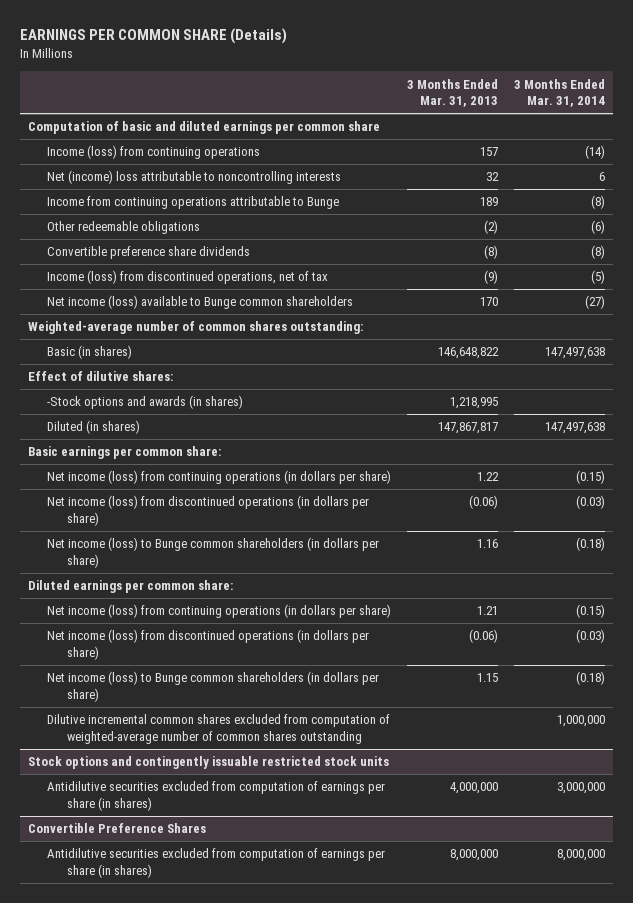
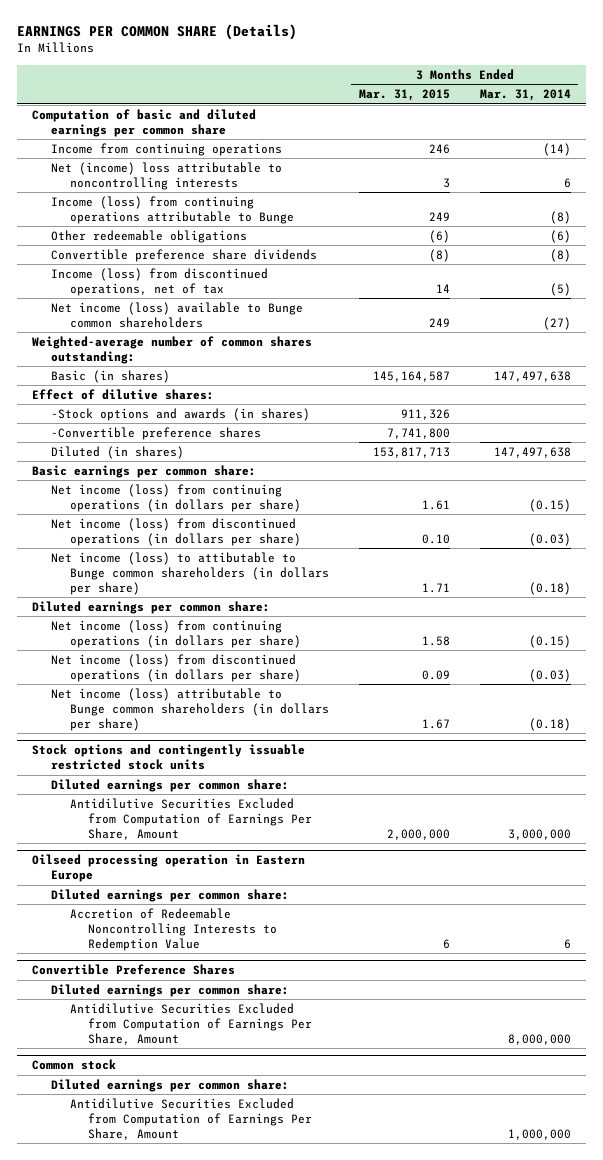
[407,78,499,108] 3 Months Ended Mar. 31, 2013 -> none
none -> [358,89,450,102] Mar. 31, 2015
[47,145,261,160] Income (loss) from continuing operations -> [50,143,282,157] Income from continuing operations
[47,196,340,210] Income from continuing operations attributable to Bunge -> [50,196,294,224] Income (loss) from continuing operations attributable to Bunge
none -> [50,427,261,441] -Convertible preference shares
[47,537,380,568] Net income (loss) to Bunge common shareholders (in dollars per share) -> [50,552,329,595] Net income (loss) to attibutable to Bunge common shareholders (in dollars per share)
[47,714,391,744] Dilutive incremental common shares excluded from computation of weighted-average number of common shares outstanding -> none
[47,671,380,702] Net income (loss) to Bunge common shareholders (in dollars per share) -> [50,688,329,731] Net income (loss) attributable to Bunge common shareholders (in dollars per share)
none -> [50,779,289,793] Diluted earnings per common share:
[47,781,386,811] Antidilutive securities excluded from computation of earnings per share (in shares) -> [69,798,313,840] Antidilutive Securities Excluded from Computation of Earnings Per Share, Amount
none -> [31,854,305,883] Oilseed processing operation in Eastern Europe
none -> [50,889,289,903] Diluted earnings per common share:
none -> [69,908,278,951] Accretion of Redeemable Noncontrolling Interests to Redemption Value
none -> [50,984,289,998] Diluted earnings per common share:
[47,848,386,878] Antidilutive securities excluded from computation of earnings per share (in shares) -> [69,1003,313,1045] Antidilutive Securities Excluded from Computation of Earnings Per Share, Amount
none -> [31,1059,116,1071] Common stock
none -> [50,1079,289,1093] Diluted earnings per common share:
none -> [69,1098,313,1140] Antidilutive Securities Excluded from Computation of Earnings Per Share, Amount

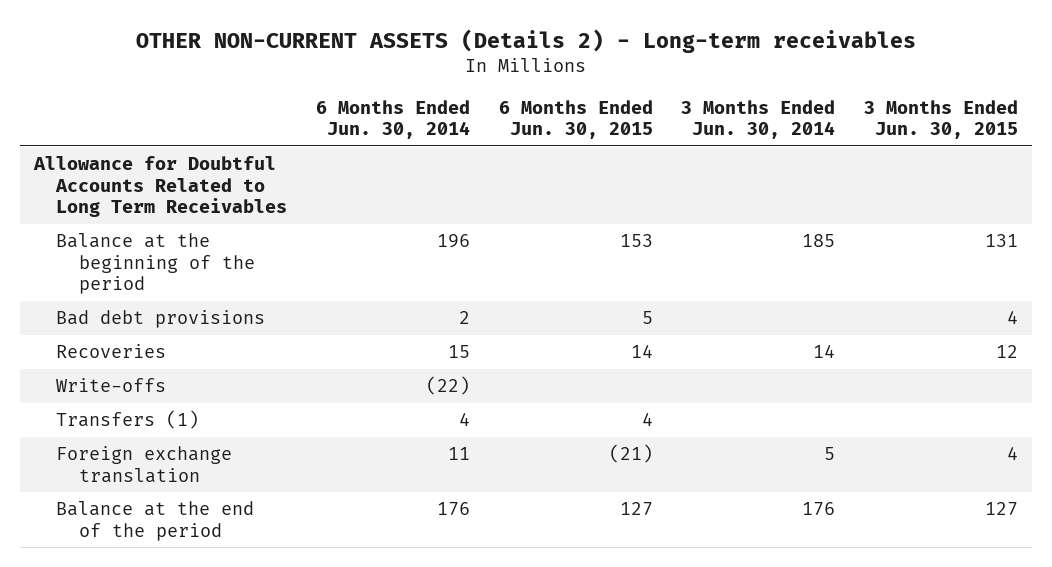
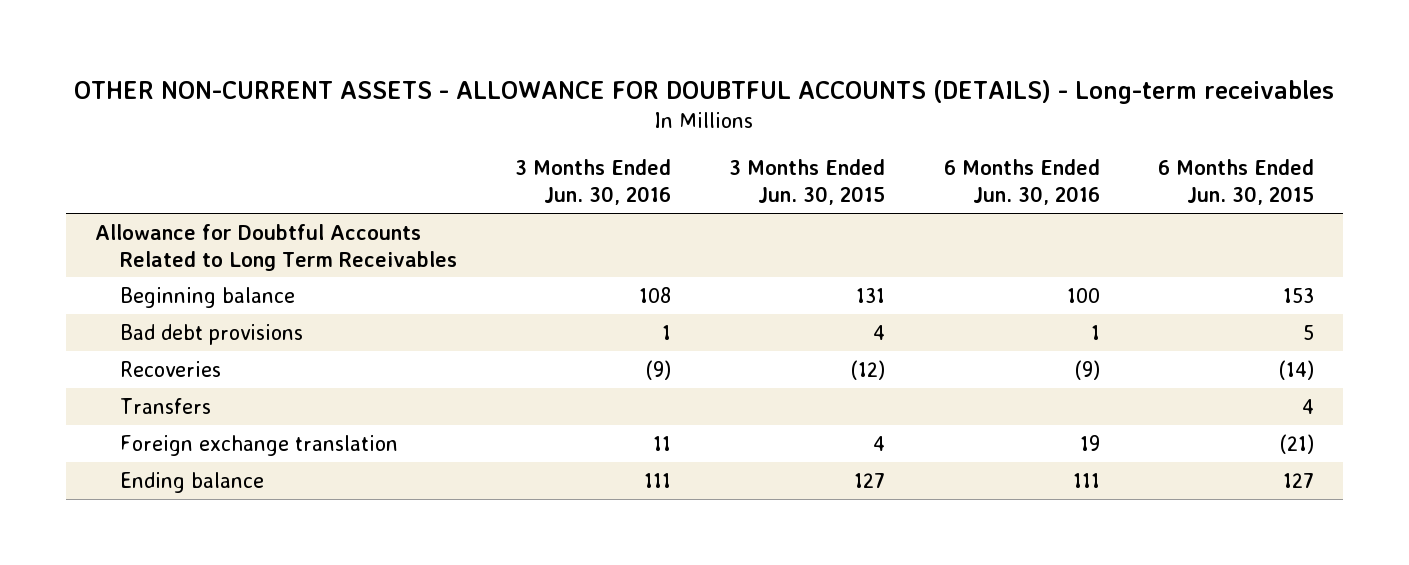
[136,28,917,53] OTHER NON-CURRENT ASSETS (Details 2) - Long-term receivables -> [74,80,1335,105] OTHER NON-CURRENT ASSETS - ALLOWANCE FOR DOUBTFUL ACCOUNTS (DETAILS) - Long-term receivables
[315,99,470,140] 6 Months Ended Jun. 30, 2014 -> none
[681,99,836,140] 3 Months Ended Jun. 30, 2014 -> none
none -> [515,159,672,206] 3 Months Ended Jun. 30, 2016
none -> [943,159,1100,206] 6 Months Ended Jun. 30, 2016
[56,233,255,295] Balance at the beginning of the period -> [119,286,295,308] Beginning balance
[56,378,167,393] Write-offs -> none
[630,345,653,359] 14 -> [1279,359,1315,380] (14)
[995,345,1018,359] 12 -> [851,359,886,380] (12)
[56,410,200,430] Transfers (1) -> [119,397,211,414] Transfers
[56,501,255,541] Balance at the end of the period -> [119,471,264,493] Ending balance

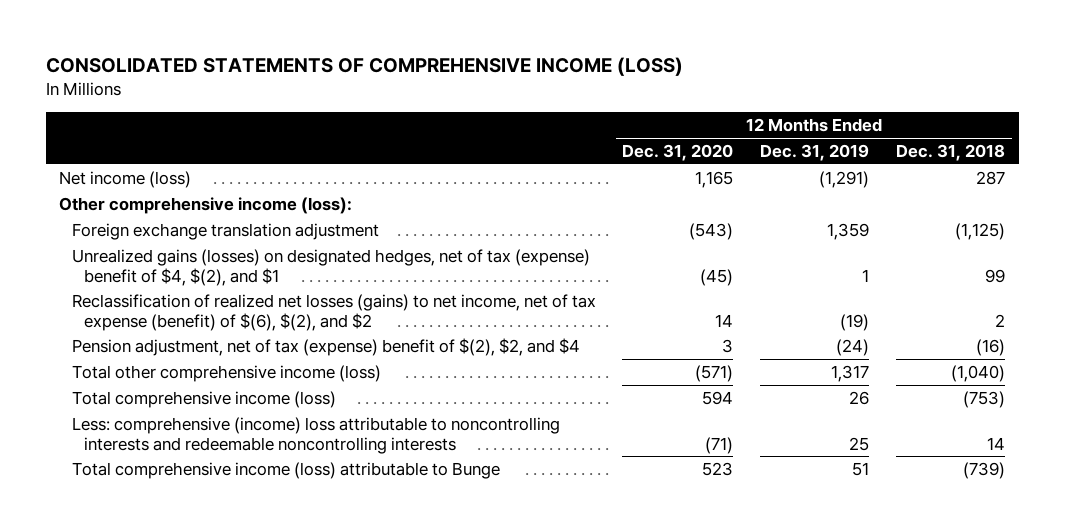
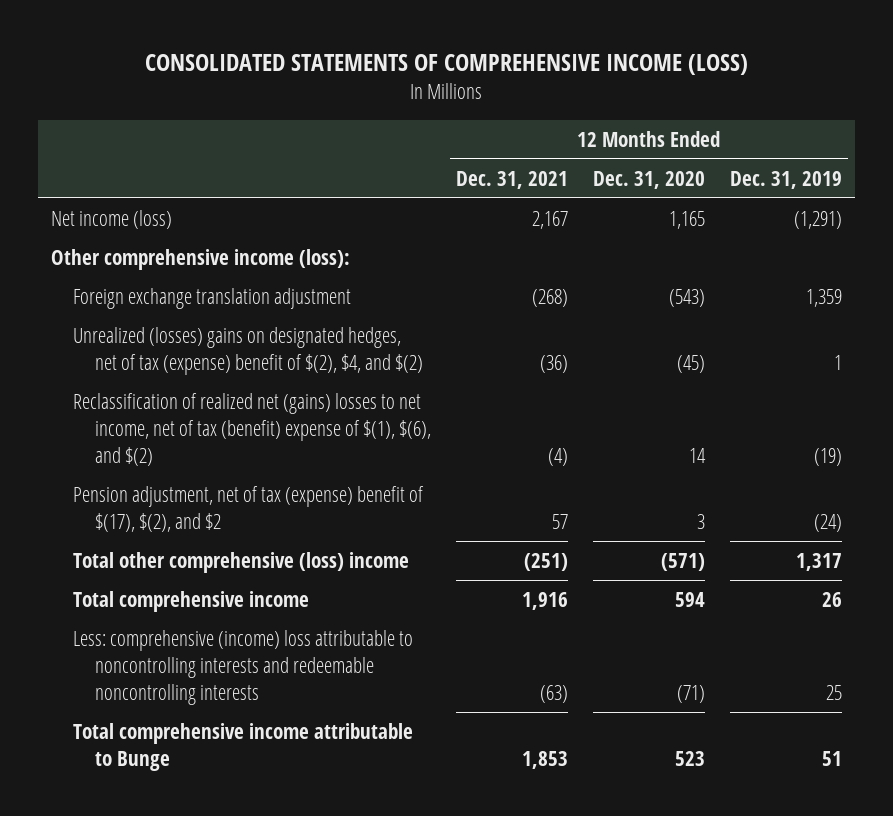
[896,143,1006,161] Dec. 31, 2018 -> none
none -> [455,170,568,189] Dec. 31, 2021
[71,248,590,286] Unrealized gains (losses) on designated hedges, net of tax (expense) benefit of $4, $(2), and $1 -> [72,326,423,376] Unrealized (losses) gains on designated hedges, net of tax (expense) benefit of $(2), $4, and $(2)
[71,293,596,331] Reclassification of realized net losses (gains) to net income, net of tax expense (benefit) of $(6), $(2), and $2 -> [72,392,431,467] Reclassification of realized net (gains) losses to net income, net of tax (benefit) expense of $(1), $(6), and $(2)
[71,337,580,356] Pension adjustment, net of tax (expense) benefit of $(2), $2, and $4 -> [72,485,424,533] Pension adjustment, net of tax (expense) benefit of $(17), $(2), and $2
[71,364,381,382] Total other comprehensive income (loss) -> [72,551,409,573] Total other comprehensive (loss) income
[71,390,336,408] Total comprehensive income (loss) -> [72,590,309,612] Total comprehensive income
[71,461,500,479] Total comprehensive income (loss) attributable to Bunge -> [72,722,413,772] Total comprehensive income attributable to Bunge

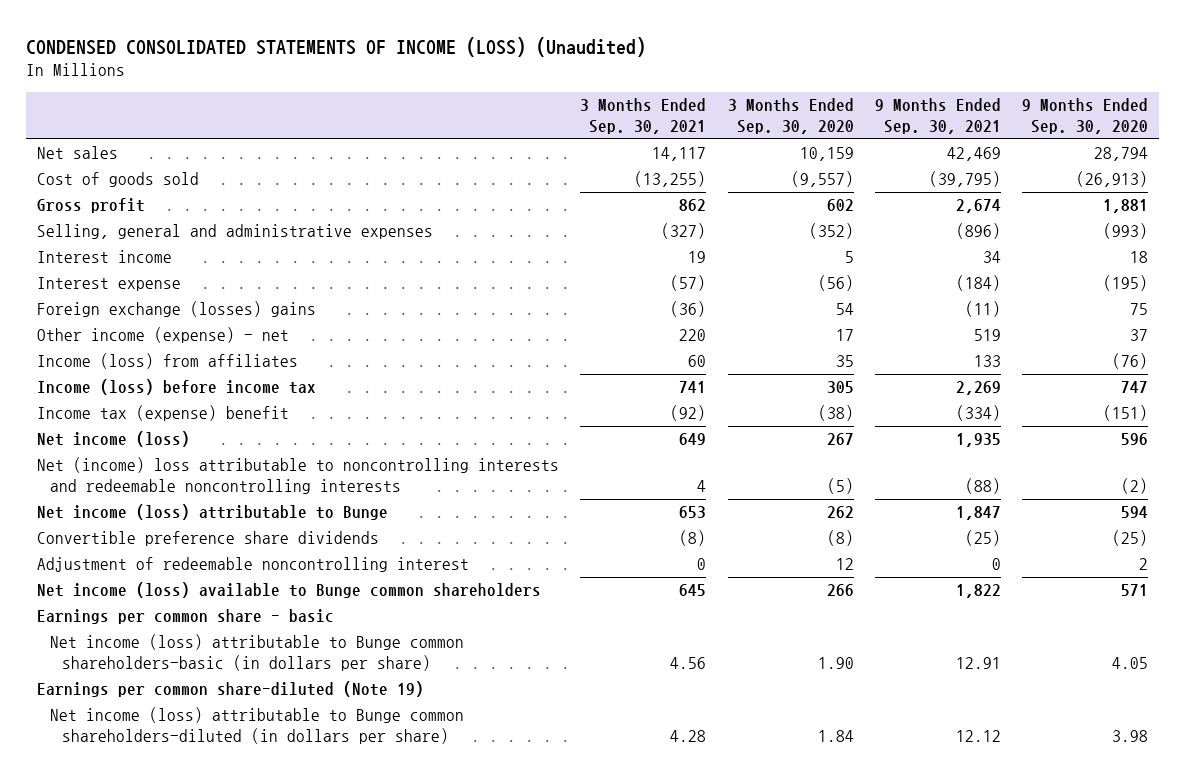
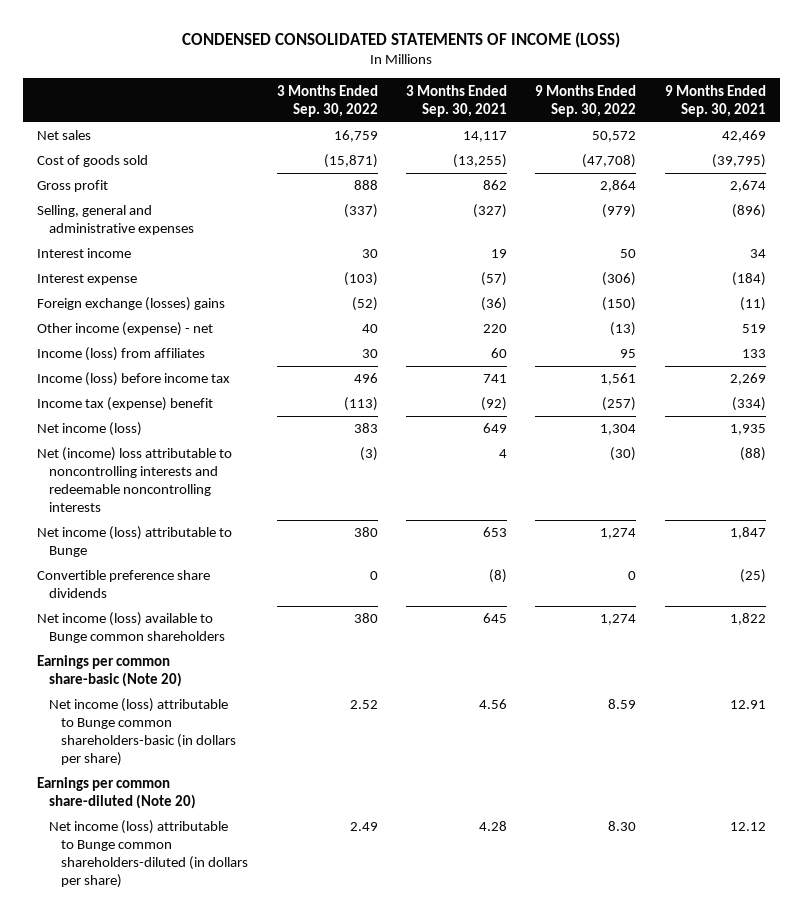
[26,36,647,57] CONDENSED CONSOLIDATED STATEMENTS OF INCOME (LOSS) (Unaudited) -> [182,31,621,48] CONDENSED CONSOLIDATED STATEMENTS OF INCOME (LOSS)
[727,98,854,135] 3 Months Ended Sep. 30, 2020 -> none
[1022,98,1149,135] 9 Months Ended Sep. 30, 2020 -> none
none -> [276,84,378,117] 3 Months Ended Sep. 30, 2022
none -> [535,84,637,117] 9 Months Ended Sep. 30, 2022
[37,557,470,573] Adjustment of redeemable noncontrolling interest -> none
[37,609,335,625] Earnings per common share - basic -> [37,655,183,688] Earnings per common share-basic (Note 20)
[37,681,425,698] Earnings per common share-diluted (Note 19) -> [37,777,197,810] Earnings per common share-diluted (Note 20)

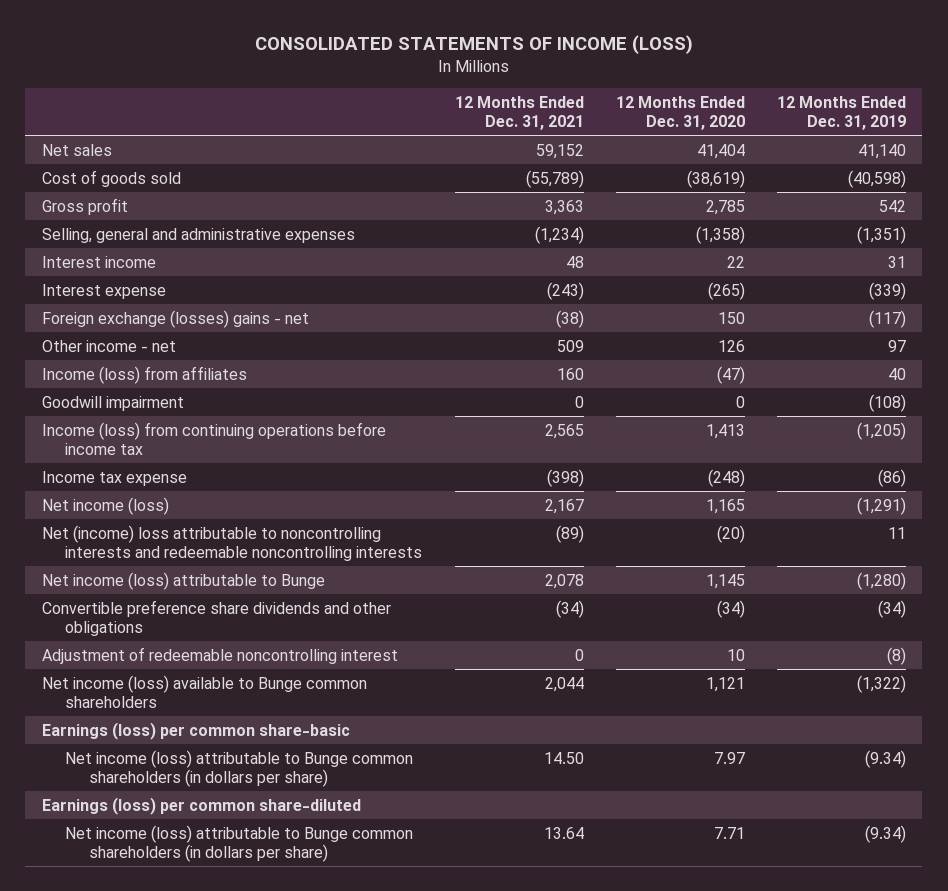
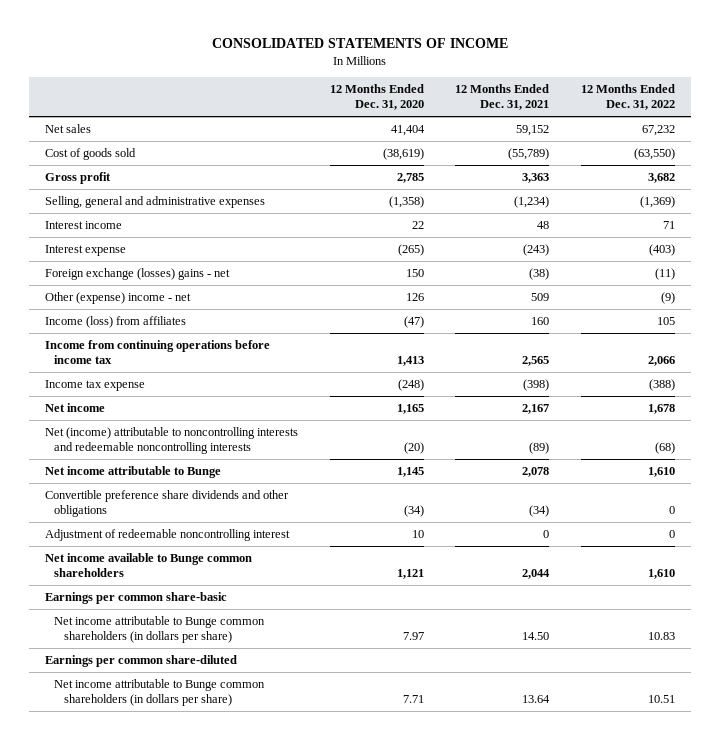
[254,35,693,55] CONSOLIDATED STATEMENTS OF INCOME (LOSS) -> [211,38,508,49] CONSOLIDATED STATEMENTS OF INCOME
[777,95,907,130] 12 Months Ended Dec. 31, 2019 -> none
none -> [580,84,675,111] 12 Months Ended Dec. 31, 2022
[41,339,176,352] Other income - net -> [44,292,191,305] Other (expense) income - net
[41,395,184,411] Goodwill impairment -> none
[41,421,386,455] Income (loss) from continuing operations before income tax -> [44,340,270,364] Income from continuing operations before income tax
[41,496,169,515] Net income (loss) -> [44,403,105,413] Net income
[41,524,423,561] Net (income) loss attributable to noncontrolling interests and redeemable noncontrolling interests -> [44,427,298,454] Net (income) attributable to noncontrolling interests and redeemable noncontrolling interests
[41,571,325,590] Net income (loss) attributable to Bunge -> [44,466,221,479] Net income attributable to Bunge
[41,674,367,708] Net income (loss) available to Bunge common shareholders -> [44,553,252,577] Net income available to Bunge common shareholders
[41,721,350,740] Earnings (loss) per common share-basic -> [44,592,227,605] Earnings per common share-basic
[65,749,414,787] Net income (loss) attributable to Bunge common shareholders (in dollars per share) -> [54,616,266,643] Net income attributable to Bunge common shareholders (in dollars per share)
[41,796,361,815] Earnings (loss) per common share-diluted -> [44,655,237,668] Earnings per common share-diluted
[65,824,414,862] Net income (loss) attributable to Bunge common shareholders (in dollars per share) -> [54,679,266,706] Net income attributable to Bunge common shareholders (in dollars per share)

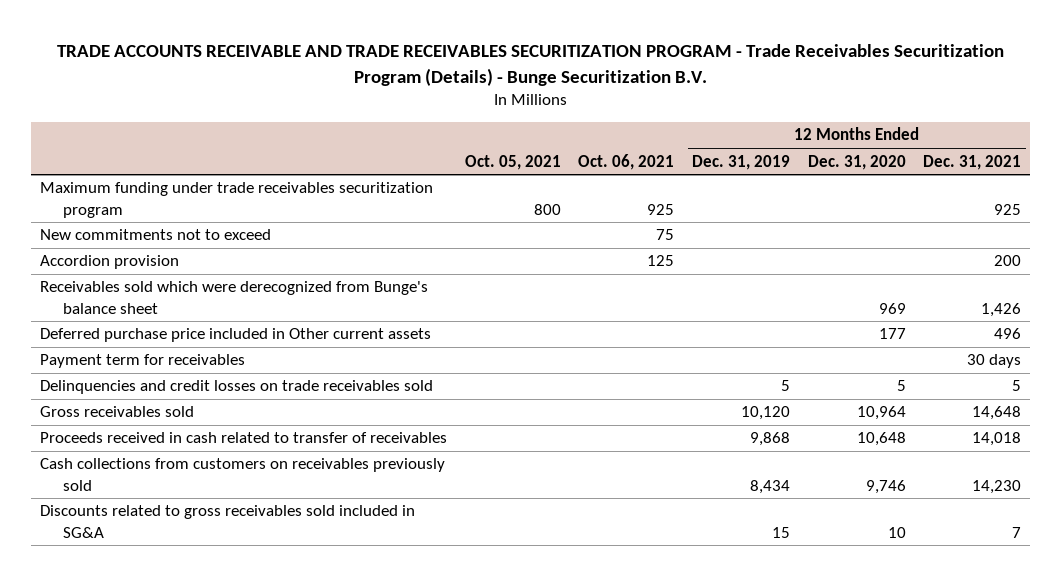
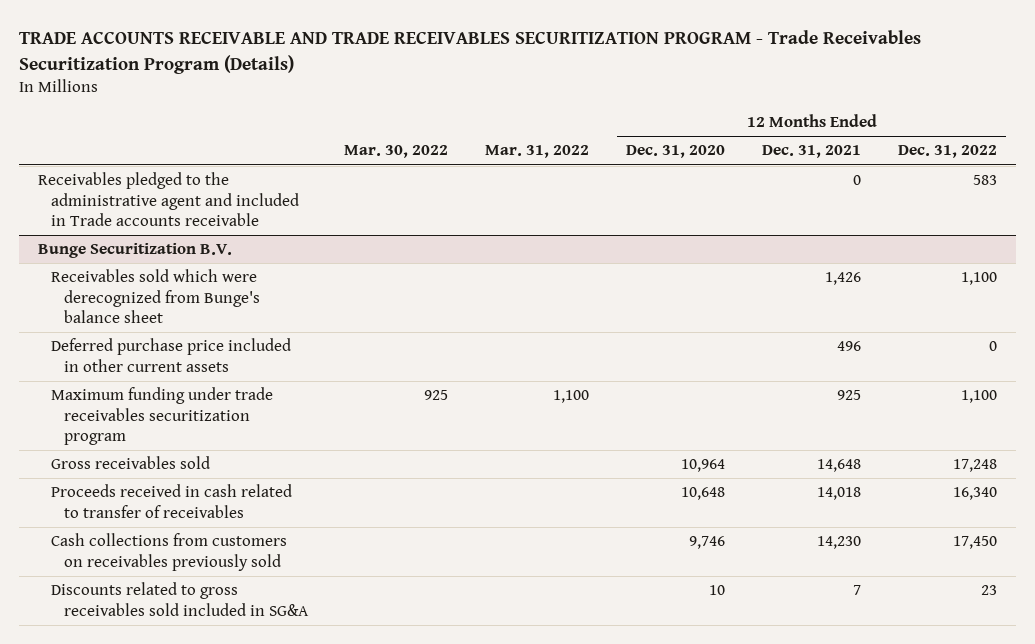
[56,43,1004,86] TRADE ACCOUNTS RECEIVABLE AND TRADE RECEIVABLES SECURITIZATION PROGRAM - Trade Receivables Securitization Program (Details) - Bunge Securitization B.V. -> [19,30,922,74] TRADE ACCOUNTS RECEIVABLE AND TRADE RECEIVABLES SECURITIZATION PROGRAM - Trade Receivables Securitization Program (Details)
[464,154,561,170] Oct. 05, 2021 -> none
[578,153,675,170] Oct. 06, 2021 -> none
[691,154,790,170] Dec. 31, 2019 -> none
none -> [344,145,449,159] Mar. 30, 2022
none -> [485,145,590,159] Mar. 31, 2022
none -> [898,145,998,159] Dec. 31, 2022
none -> [37,172,299,227] Receivables pledged to the administrative agent and included in Trade accounts receivable
none -> [37,243,232,259] Bunge Securitization B.V.
none -> [50,269,260,324] Receivables sold which were derecognized from Bunge's balance sheet
none -> [50,338,291,372] Deferred purchase price included in other current assets
[39,229,271,241] New commitments not to exceed -> none
[39,255,179,270] Accordion provision -> none
[39,281,428,314] Receivables sold which were derecognized from Bunge's balance sheet -> none
[39,328,431,343] Deferred purchase price included in Other current assets -> none
[39,354,245,369] Payment term for receivables -> none
[39,380,433,395] Delinquencies and credit losses on trade receivables sold -> none

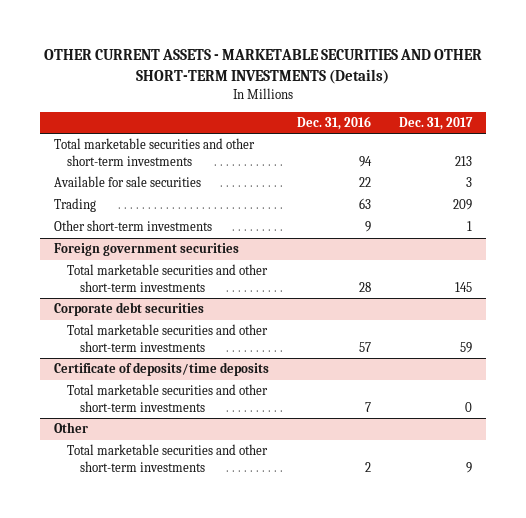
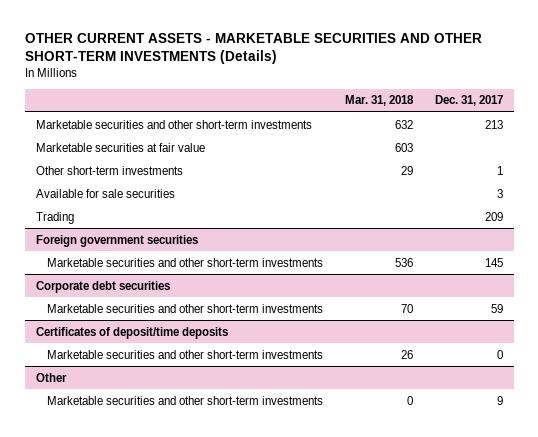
[296,115,371,130] Dec. 31, 2016 -> none
none -> [344,95,414,107] Mar. 31, 2018
[54,138,256,167] Total marketable securities and other short-term investments -> [35,119,312,129] Marketable securities and other short-term investments
none -> [35,142,205,152] Marketable securities at fair value
[54,220,213,232] Other short-term investments -> [35,165,183,175] Other short-term investments
[67,264,269,293] Total marketable securities and other short-term investments -> [46,257,323,267] Marketable securities and other short-term investments
[67,324,269,353] Total marketable securities and other short-term investments -> [46,303,323,313] Marketable securities and other short-term investments
[54,362,270,377] Certificate of deposits/time deposits -> [35,326,228,339] Certificates of deposit/time deposits
[67,384,269,413] Total marketable securities and other short-term investments -> [46,349,323,359] Marketable securities and other short-term investments
[67,444,269,473] Total marketable securities and other short-term investments -> [46,395,323,405] Marketable securities and other short-term investments

